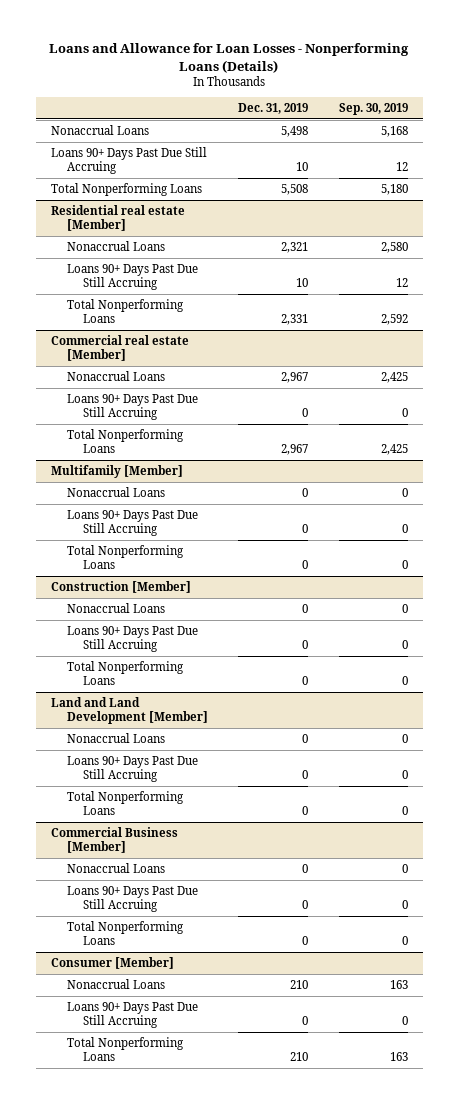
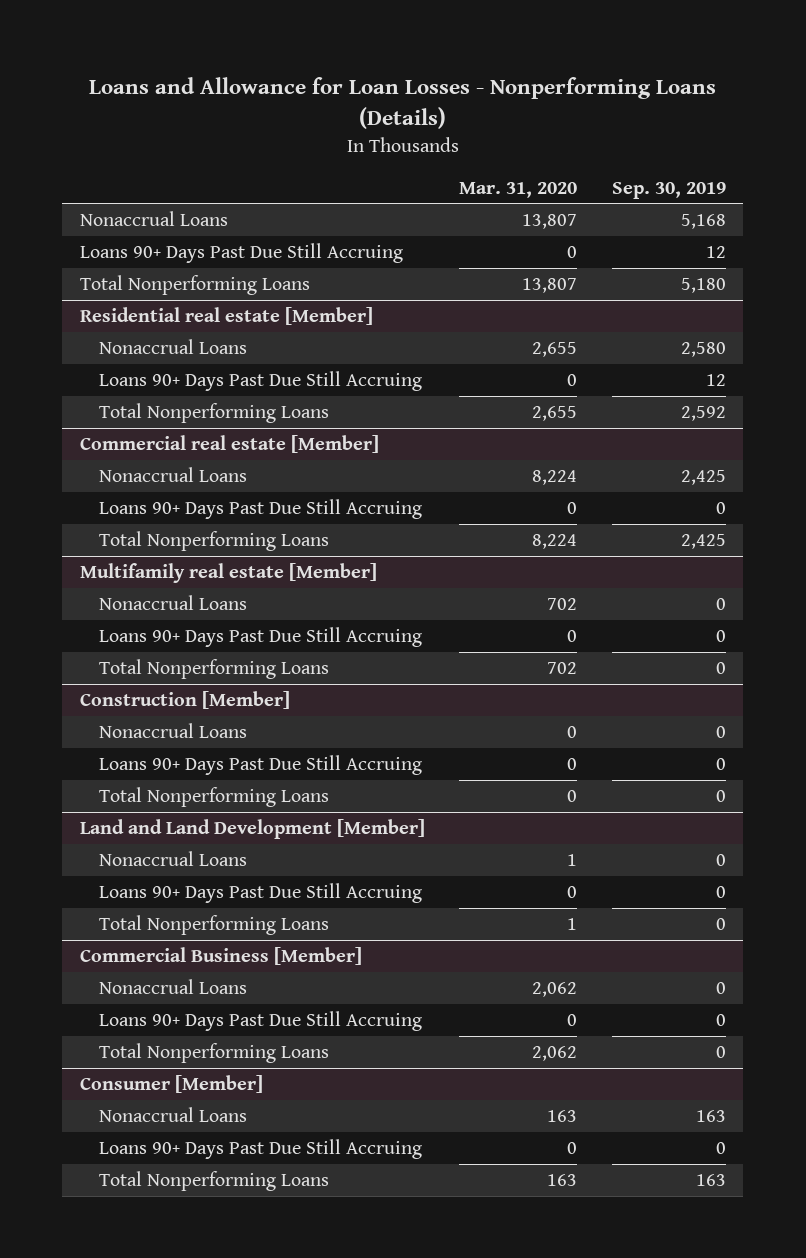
[238,103,309,115] Dec. 31, 2019 -> none
none -> [459,181,578,198] Mar. 31, 2020
[50,464,183,478] Multifamily [Member] -> [79,563,377,584] Multifamily real estate [Member]

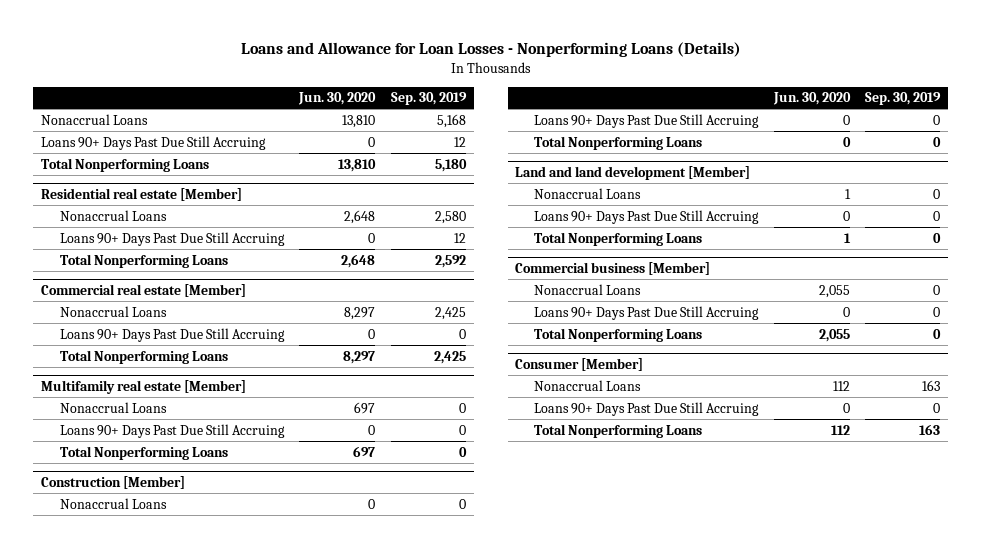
[459,181,578,198] Mar. 31, 2020 -> none
none -> [298,92,377,106] Jun. 30, 2020
[79,819,425,840] Land and Land Development [Member] -> [515,165,751,180] Land and land development [Member]
[79,947,362,966] Commercial Business [Member] -> [515,261,711,275] Commercial business [Member]

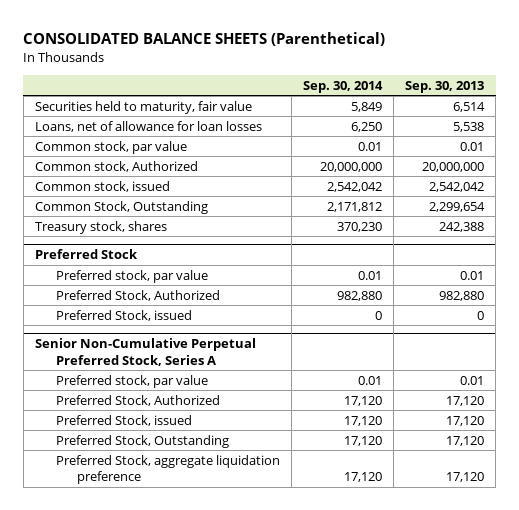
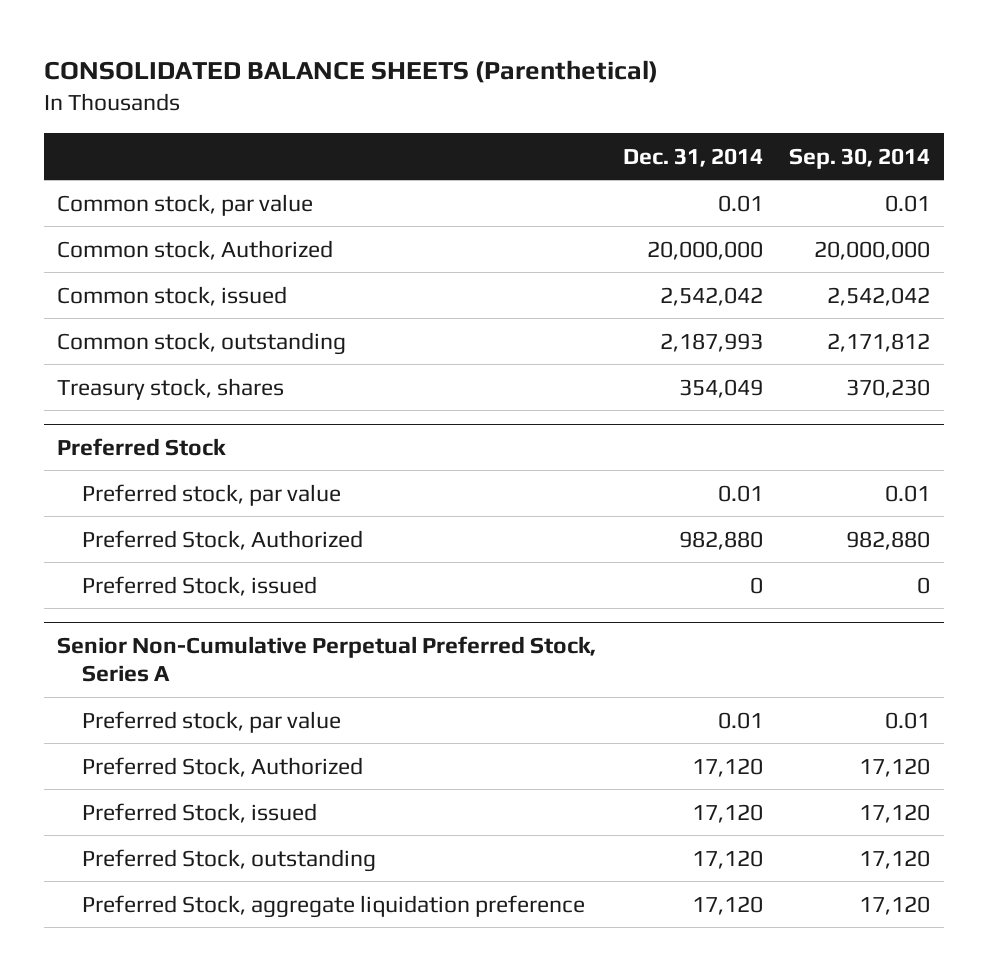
[405,80,485,93] Sep. 30, 2013 -> none
none -> [622,147,763,167] Dec. 31, 2014
[34,100,252,114] Securities held to maturity, fair value -> none
[34,120,262,132] Loans, net of allowance for loan losses -> none
[34,200,208,214] Common Stock, Outstanding -> [57,331,347,355] Common stock, outstanding
[55,434,229,448] Preferred Stock, Outstanding -> [81,848,376,872] Preferred Stock, outstanding

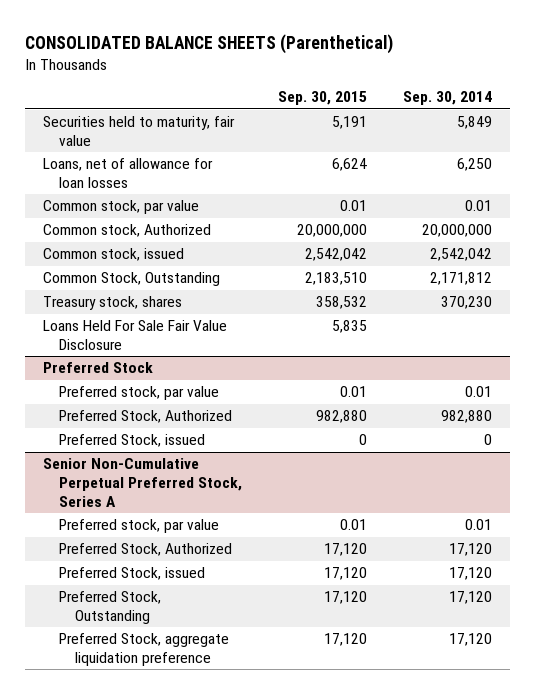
[622,147,763,167] Dec. 31, 2014 -> none
none -> [278,91,368,106] Sep. 30, 2015
none -> [43,116,236,147] Securities held to maturity, fair value
none -> [43,158,214,189] Loans, net of allowance for loan losses
[57,331,347,355] Common stock, outstanding -> [43,272,221,287] Common Stock, Outstanding
none -> [43,320,228,351] Loans Held For Sale Fair Value Disclosure
[81,848,376,872] Preferred Stock, outstanding -> [59,591,162,625] Preferred Stock, Outstanding

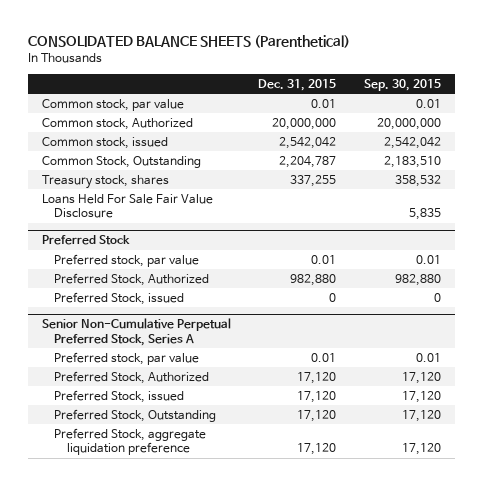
[403,91,493,106] Sep. 30, 2014 -> none
none -> [258,78,337,91] Dec. 31, 2015
[43,116,236,147] Securities held to maturity, fair value -> none
[43,158,214,189] Loans, net of allowance for loan losses -> none

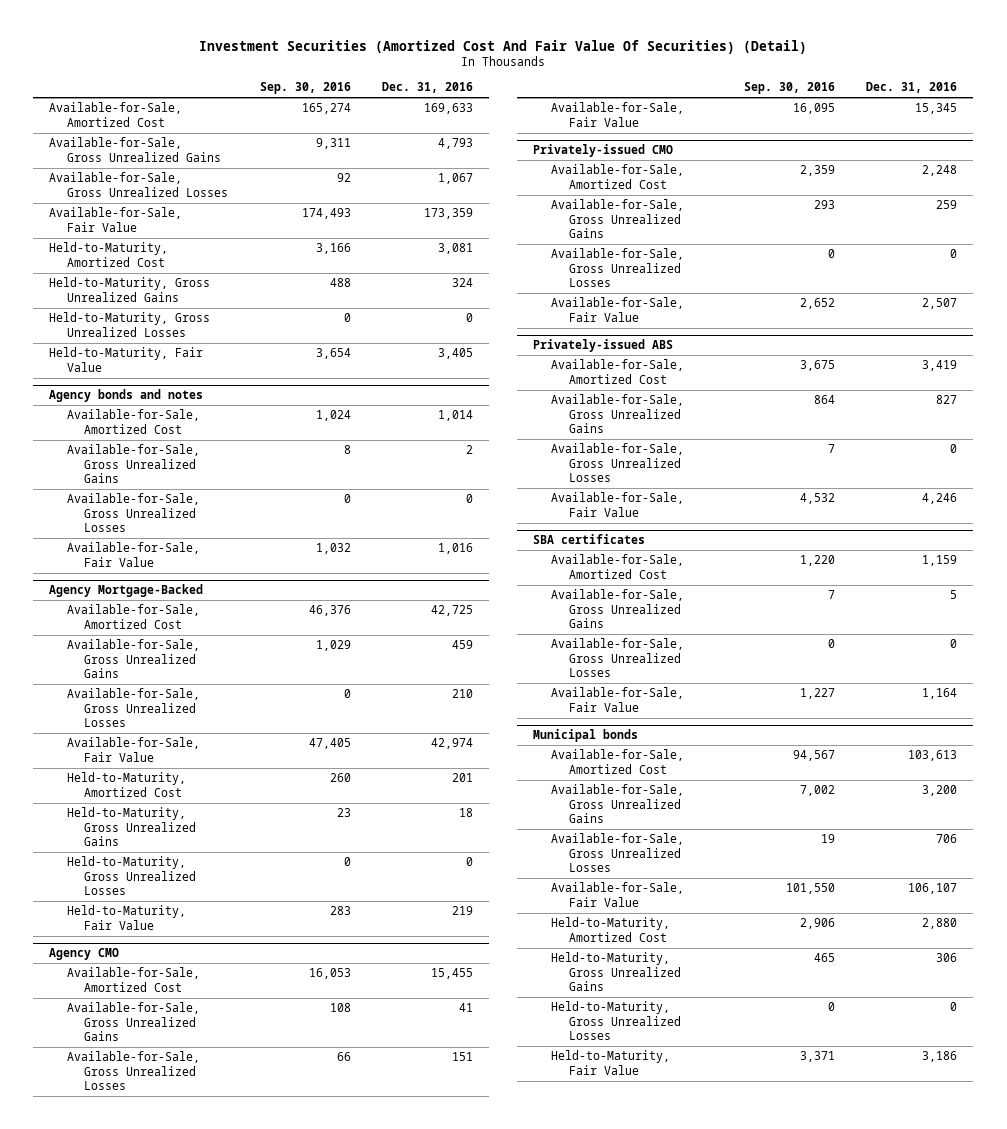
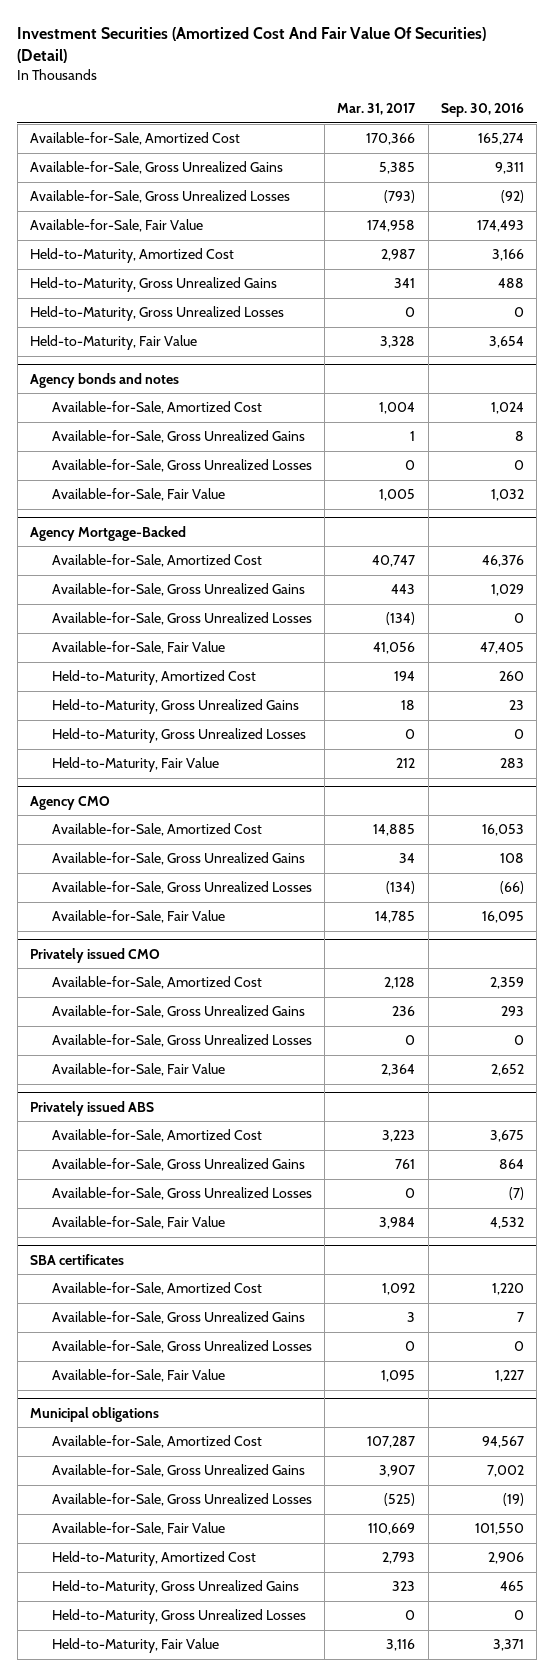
[382,82,474,94] Dec. 31, 2016 -> none
none -> [337,103,417,116] Mar. 31, 2017
[336,173,351,183] 92 -> [500,190,524,204] (92)
[336,1052,351,1062] 66 -> [499,881,524,895] (66)
[533,144,674,158] Privately-issued CMO -> [29,948,160,964] Privately issued CMO
[533,339,674,353] Privately-issued ABS -> [29,1101,154,1117] Privately issued ABS
[827,444,835,454] 7 -> [508,1187,524,1201] (7)
[533,729,639,743] Municipal bonds -> [29,1407,159,1423] Municipal obligations
[820,834,835,844] 19 -> [502,1493,524,1507] (19)

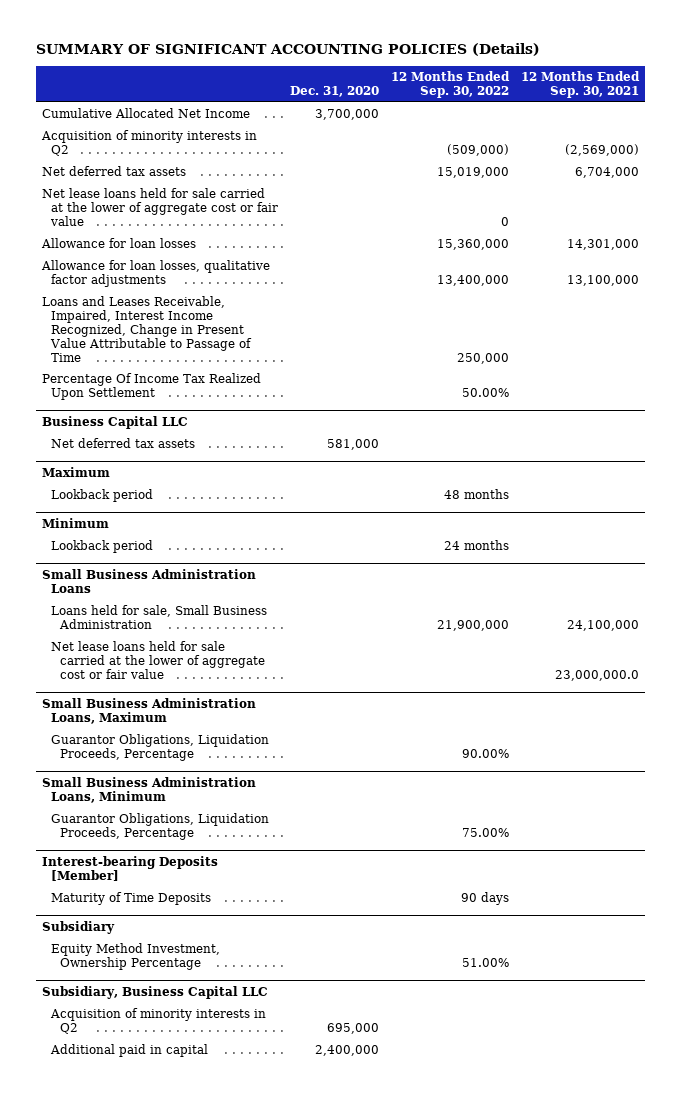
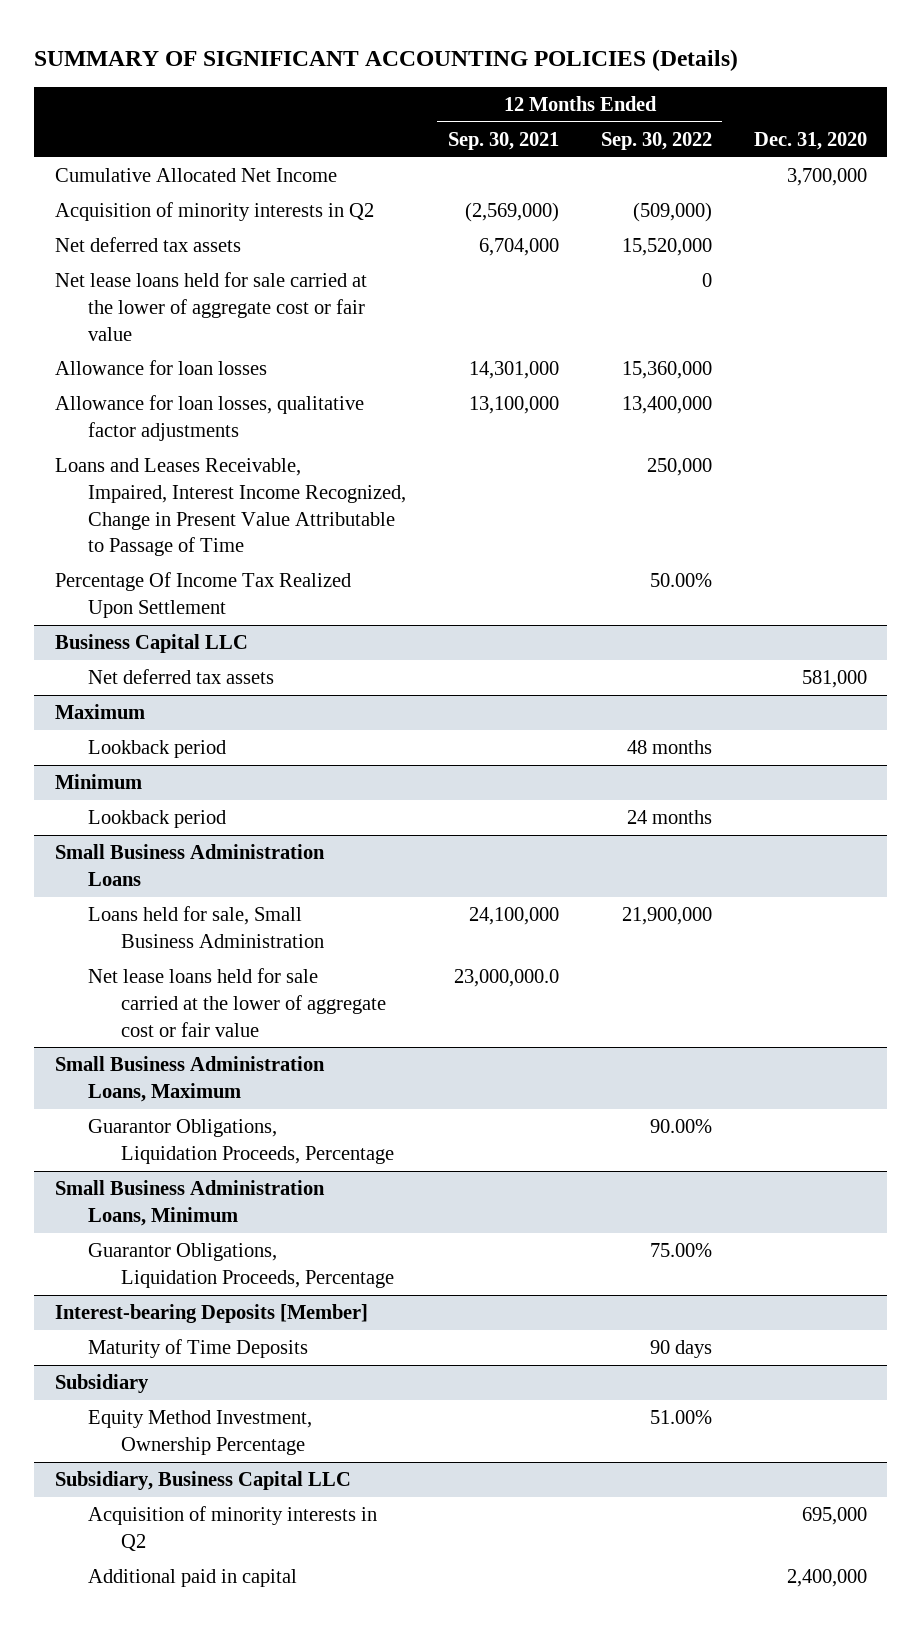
[437,167,510,179] 15,019,000 -> [621,238,712,257] 15,520,000

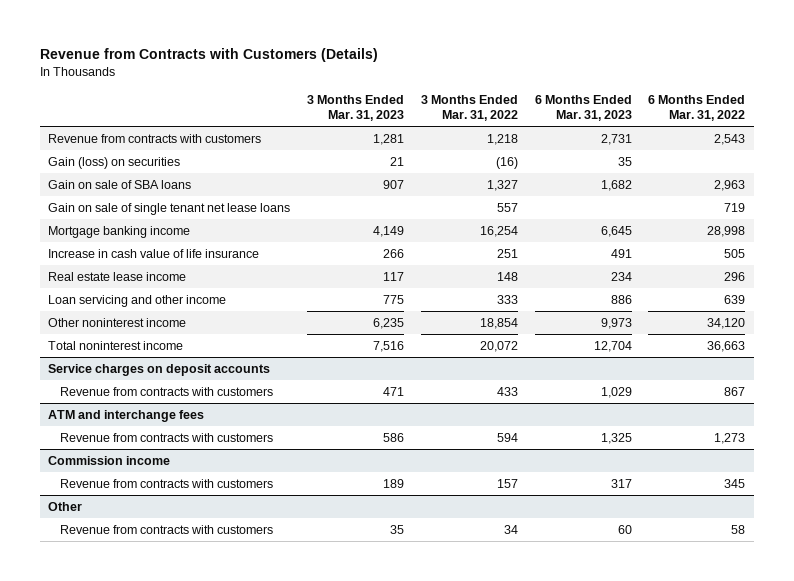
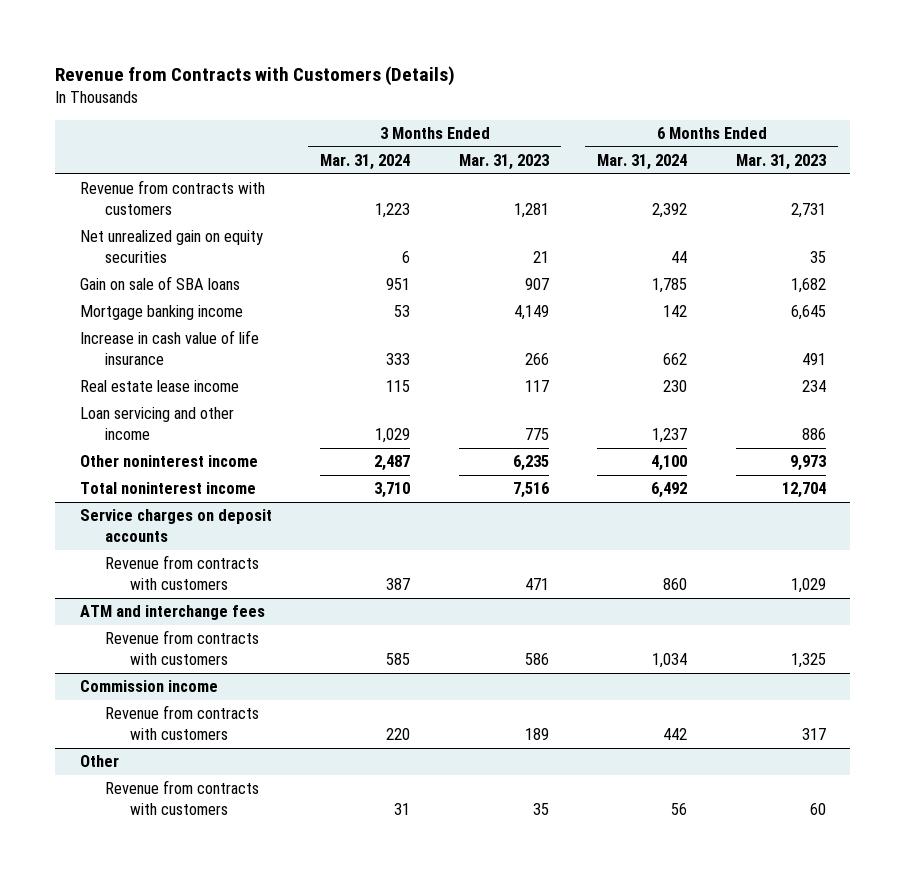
[420,94,518,121] 3 Months Ended Mar. 31, 2022 -> none
[648,94,746,121] 6 Months Ended Mar. 31, 2022 -> none
none -> [320,154,411,171] Mar. 31, 2024
none -> [597,154,688,171] Mar. 31, 2024
[48,156,181,169] Gain (loss) on securities -> [79,230,263,264] Net unrealized gain on equity securities
[48,202,291,215] Gain on sale of single tenant net lease loans -> none

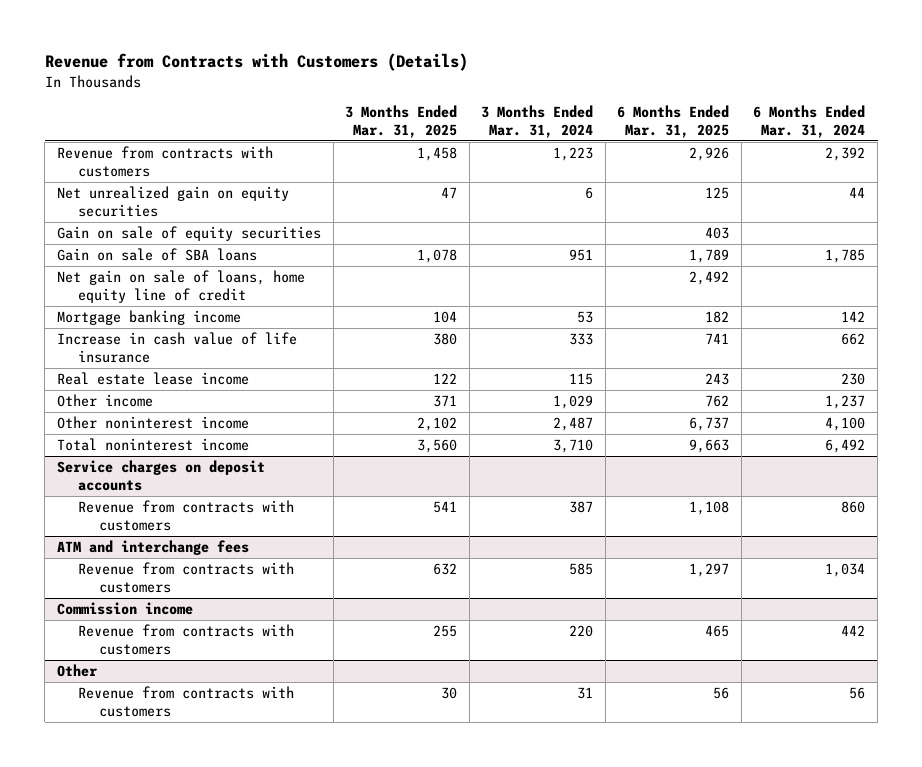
[458,154,549,171] Mar. 31, 2023 -> none
[736,154,827,171] Mar. 31, 2023 -> none
none -> [345,104,458,139] 3 Months Ended Mar. 31, 2025
none -> [617,104,730,139] 6 Months Ended Mar. 31, 2025
none -> [57,226,322,242] Gain on sale of equity securities
none -> [57,270,306,304] Net gain on sale of loans, home equity line of credit
[79,407,234,441] Loan servicing and other income -> [57,394,154,408] Other income

